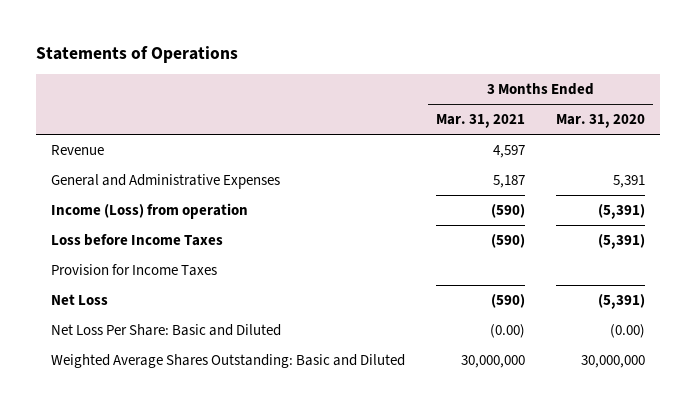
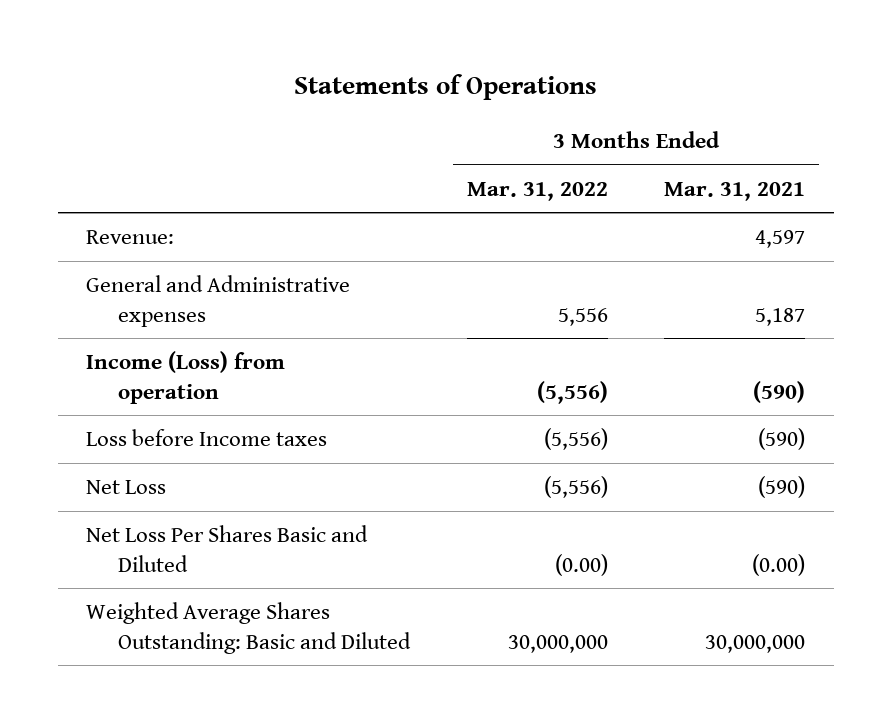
[555,114,645,129] Mar. 31, 2020 -> none
none -> [466,181,608,201] Mar. 31, 2022
[51,144,105,155] Revenue -> [86,230,175,245] Revenue:
[51,173,281,189] General and Administrative Expenses -> [86,275,351,327] General and Administrative expenses
[51,263,218,276] Provision for Income Taxes -> none
[51,233,224,246] Loss before Income Taxes -> [86,429,328,447] Loss before Income taxes
[51,323,282,336] Net Loss Per Share: Basic and Diluted -> [86,525,369,572] Net Loss Per Shares Basic and Diluted

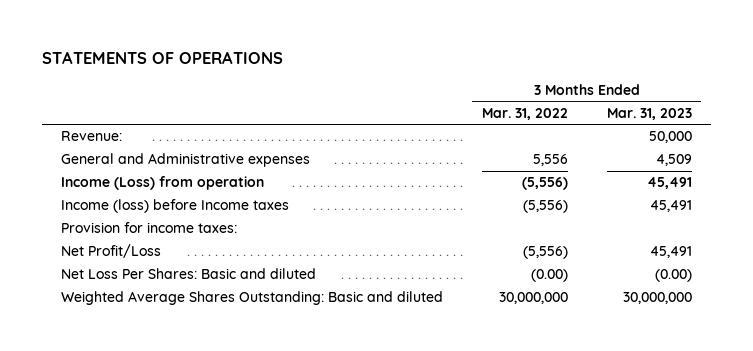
[293,73,597,100] Statements of Operations -> [42,51,284,65] STATEMENTS OF OPERATIONS
[664,181,806,201] Mar. 31, 2021 -> none
none -> [606,107,692,120] Mar. 31, 2023
[86,429,328,447] Loss before Income taxes -> [61,199,290,214] Income (loss) before Income taxes
none -> [61,222,238,234] Provision for income taxes:
[86,480,167,495] Net Loss -> [61,244,162,259] Net Profit/Loss
[86,525,369,572] Net Loss Per Shares Basic and Diluted -> [61,268,317,280] Net Loss Per Shares: Basic and diluted
[86,602,412,654] Weighted Average Shares Outstanding: Basic and Diluted -> [61,291,444,306] Weighted Average Shares Outstanding: Basic and diluted

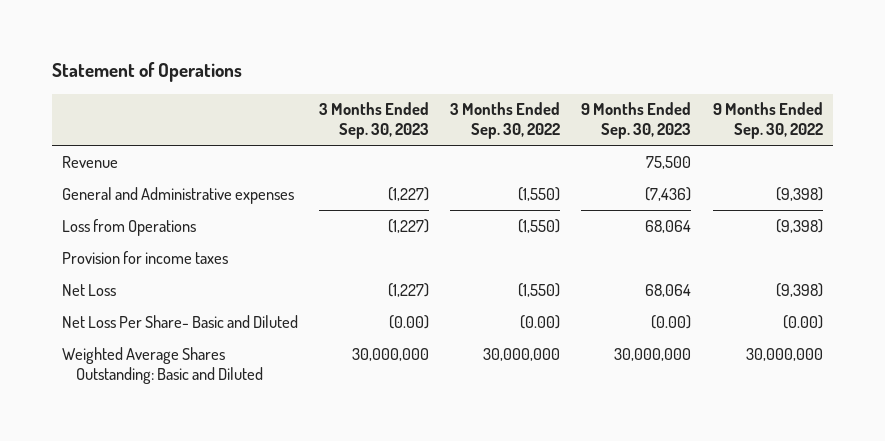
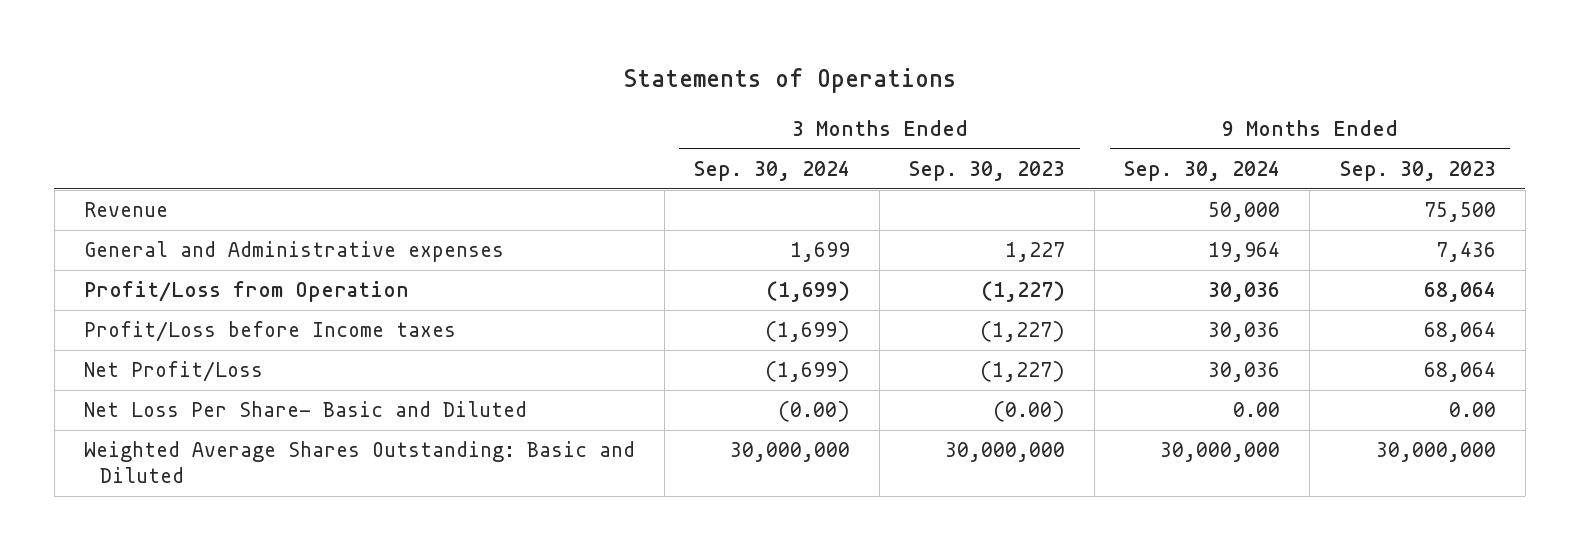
[51,62,242,83] Statement of Operations -> [622,68,956,94] Statements of Operations
[450,102,561,140] 3 Months Ended Sep. 30, 2022 -> none
[712,102,823,140] 9 Months Ended Sep. 30, 2022 -> none
none -> [693,160,850,181] Sep. 30, 2024
none -> [1124,160,1281,181] Sep. 30, 2024
[62,250,229,264] Provision for income taxes -> none
[388,186,430,201] (1,227) -> [1005,242,1066,263] 1,227
[645,186,692,201] (7,436) -> [1435,242,1496,263] 7,436
[62,218,197,236] Loss from Operations -> [83,281,409,303] Profit/Loss from Operation
none -> [83,321,456,343] Profit/Loss before Income taxes
[62,283,117,296] Net Loss -> [83,361,263,383] Net Profit/Loss
[651,314,692,329] (0.00) -> [1448,402,1496,418] 0.00

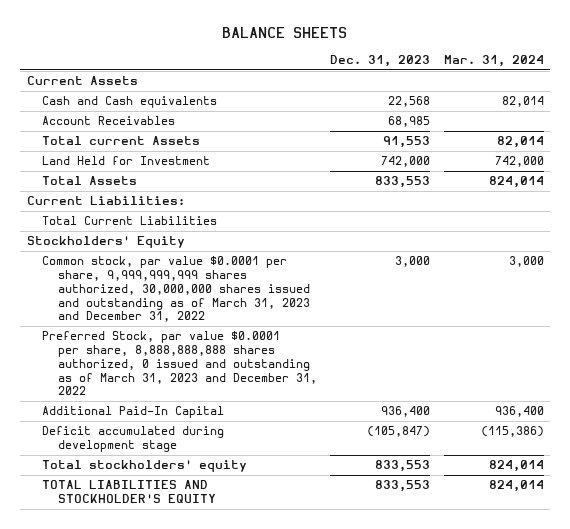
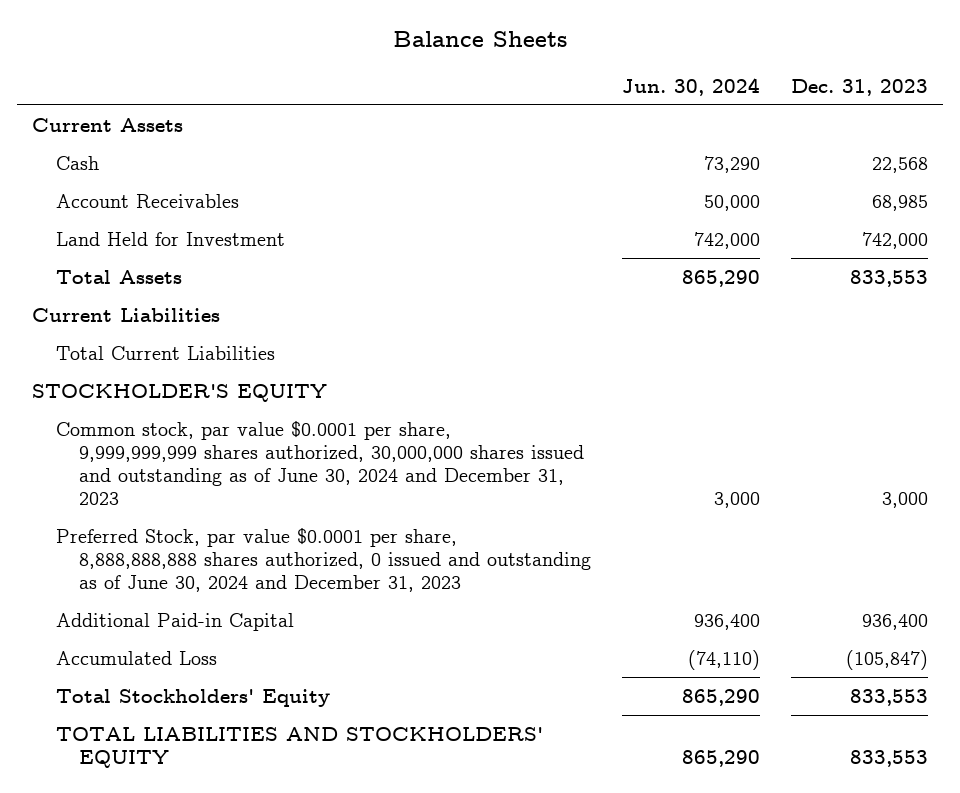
[222,26,348,38] BALANCE SHEETS -> [392,31,567,48] Balance Sheets
[443,55,544,68] Mar. 31, 2024 -> none
none -> [622,77,761,96] Jun. 30, 2024
[42,96,218,109] Cash and Cash equivalents -> [55,155,99,170] Cash
[42,136,201,146] Total current Assets -> none
[26,196,185,206] Current Liabilities: -> [31,307,220,322] Current Liabilities
[26,236,185,249] Stockholders' Equity -> [31,383,327,402] STOCKHOLDER'S EQUITY
[42,256,310,323] Common stock, par value $0.0001 per share, 9,999,999,999 shares authorized, 30,000,000 shares issued and outstanding as of March 31, 2023 and December 31, 2022 -> [55,420,585,506] Common stock, par value $0.0001 per share, 9,999,999,999 shares authorized, 30,000,000 shares issued and outstanding as of June 30, 2024 and December 31, 2023
[42,331,317,396] Preferred Stock, par value $0.0001 per share, 8,888,888,888 shares authorized, 0 issued and outstanding as of March 31, 2023 and December 31, 2022 -> [55,527,592,593] Preferred Stock, par value $0.0001 per share, 8,888,888,888 shares authorized, 0 issued and outstanding as of June 30, 2024 and December 31, 2023
[42,406,225,419] Additional Paid-In Capital -> [55,612,294,631] Additional Paid-in Capital
[42,426,225,453] Deficit accumulated during development stage -> [55,650,217,665] Accumulated Loss
[42,460,248,473] Total stockholders' equity -> [55,688,330,707] Total Stockholders' Equity
[42,480,216,504] TOTAL LIABILITIES AND STOCKHOLDER'S EQUITY -> [55,726,543,768] TOTAL LIABILITIES AND STOCKHOLDERS' EQUITY

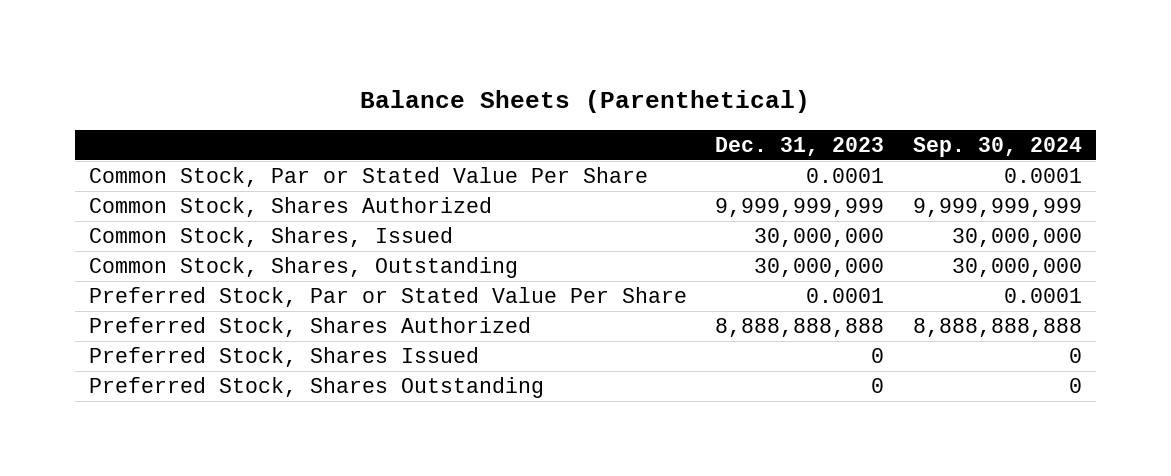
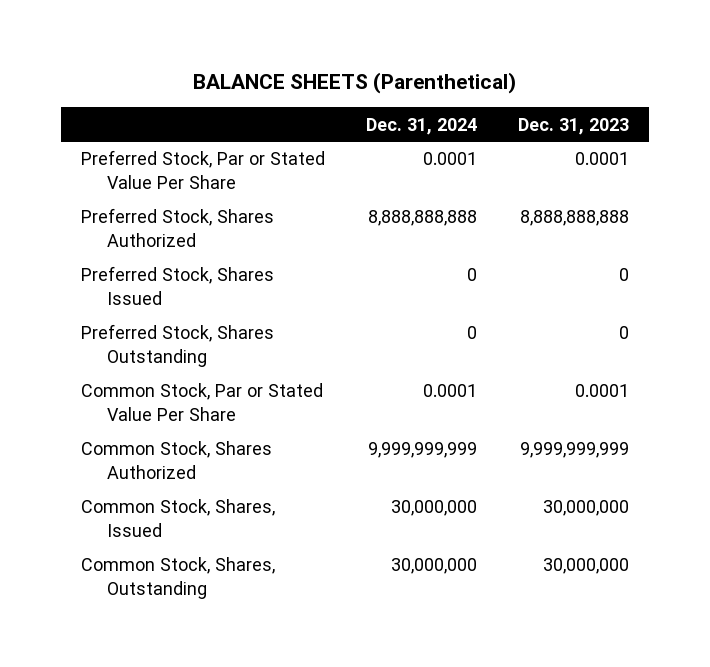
[360,90,811,114] Balance Sheets (Parenthetical) -> [193,72,517,95] BALANCE SHEETS (Parenthetical)
[912,136,1082,157] Sep. 30, 2024 -> none
none -> [366,117,478,135] Dec. 31, 2024
[89,167,649,188] Common Stock, Par or Stated Value Per Share -> [81,383,324,421] Common Stock, Par or Stated Value Per Share
[89,197,493,218] Common Stock, Shares Authorized -> [81,441,273,479] Common Stock, Shares Authorized
[89,227,454,248] Common Stock, Shares, Issued -> [81,499,276,537] Common Stock, Shares, Issued
[89,257,519,279] Common Stock, Shares, Outstanding -> [81,557,276,599] Common Stock, Shares, Outstanding

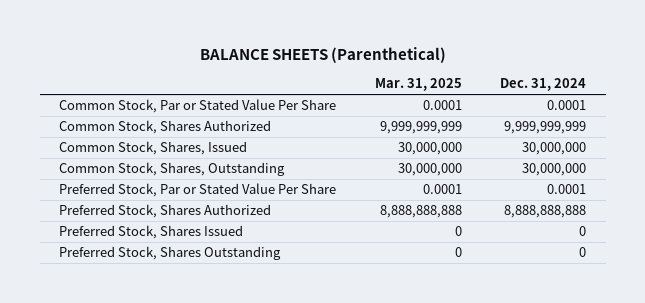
[517,117,629,135] Dec. 31, 2023 -> none
none -> [374,78,462,92] Mar. 31, 2025
[81,150,326,189] Preferred Stock, Par or Stated Value Per Share -> [59,183,337,198] Preferred Stock, Par or Stated Value Per Share
[81,208,275,247] Preferred Stock, Shares Authorized -> [59,204,272,219] Preferred Stock, Shares Authorized
[81,266,275,305] Preferred Stock, Shares Issued -> [59,225,244,240] Preferred Stock, Shares Issued
[81,324,275,367] Preferred Stock, Shares Outstanding -> [59,246,282,261] Preferred Stock, Shares Outstanding

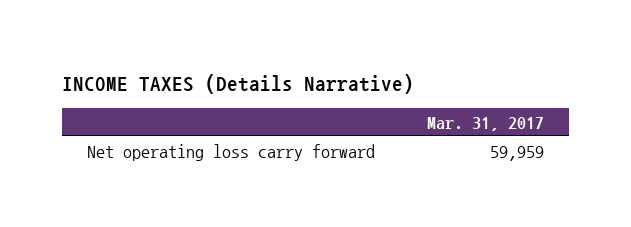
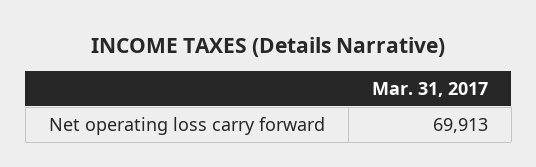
[489,145,544,161] 59,959 -> [432,117,488,133] 69,913

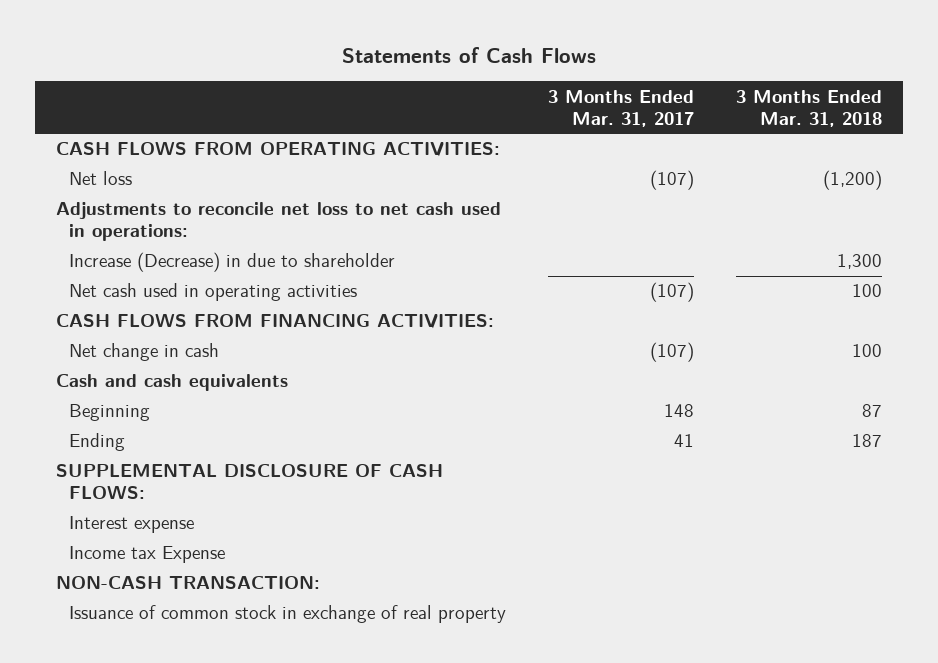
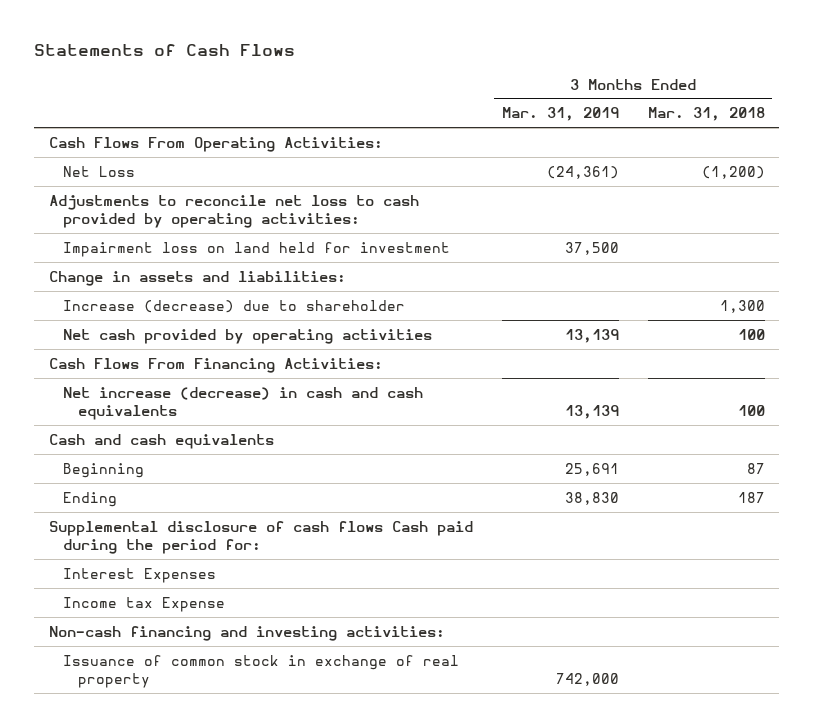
[548,89,695,127] 3 Months Ended Mar. 31, 2017 -> none
none -> [501,107,619,122] Mar. 31, 2019
[55,202,501,242] Adjustments to reconcile net loss to net cash used in operations: -> none
[69,343,220,362] Net change in cash -> none
[55,142,500,158] CASH FLOWS FROM OPERATING ACTIVITIES: -> [48,136,383,152] Cash Flows From Operating Activities:
[69,171,133,186] Net loss -> [63,165,136,177] Net Loss
none -> [48,194,419,228] Adjustments to reconcile net loss to cash provided by operating activities:
none -> [63,241,451,257] Impairment loss on land held for investment
none -> [48,270,346,286] Change in assets and liabilities:
[69,252,396,273] Increase (Decrease) in due to shareholder -> [63,299,406,313] Increase (decrease) due to shareholder
[69,283,358,302] Net cash used in operating activities -> [63,328,433,344] Net cash provided by operating activities
[55,314,494,330] CASH FLOWS FROM FINANCING ACTIVITIES: -> [48,357,383,373] Cash Flows From Financing Activities:
none -> [63,386,424,420] Net increase (decrease) in cash and cash equivalents
[55,464,443,500] SUPPLEMENTAL DISCLOSURE OF CASH FLOWS: -> [48,520,473,554] Supplemental disclosure of cash flows Cash paid during the period for:
[69,516,195,534] Interest expense -> [63,567,217,583] Interest Expenses
[55,576,320,590] NON-CASH TRANSACTION: -> none
none -> [48,625,445,641] Non-cash financing and investing activities:

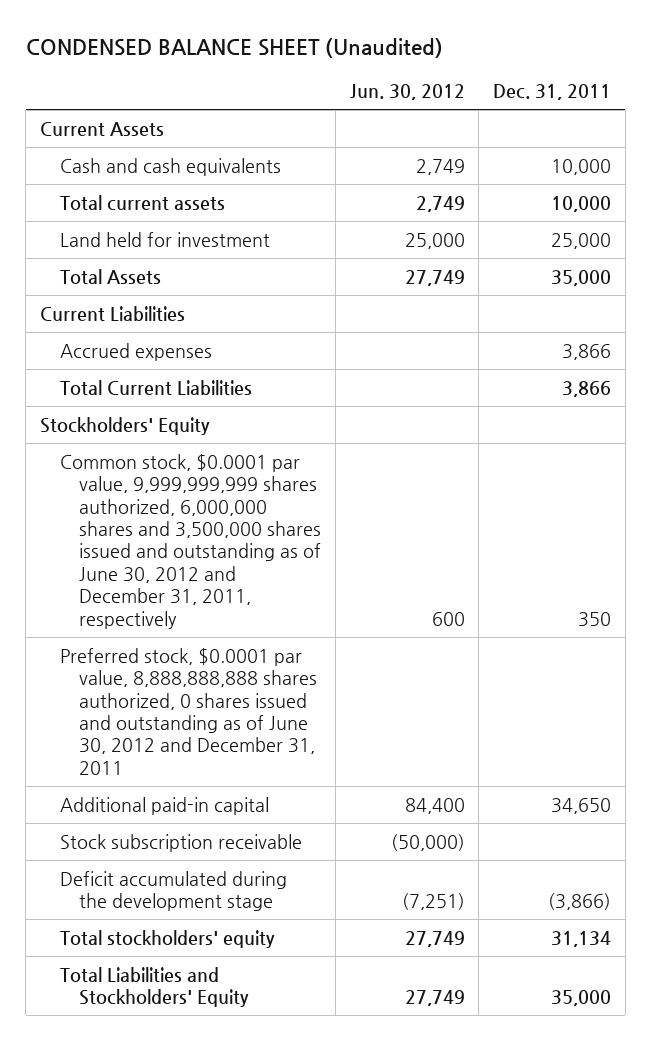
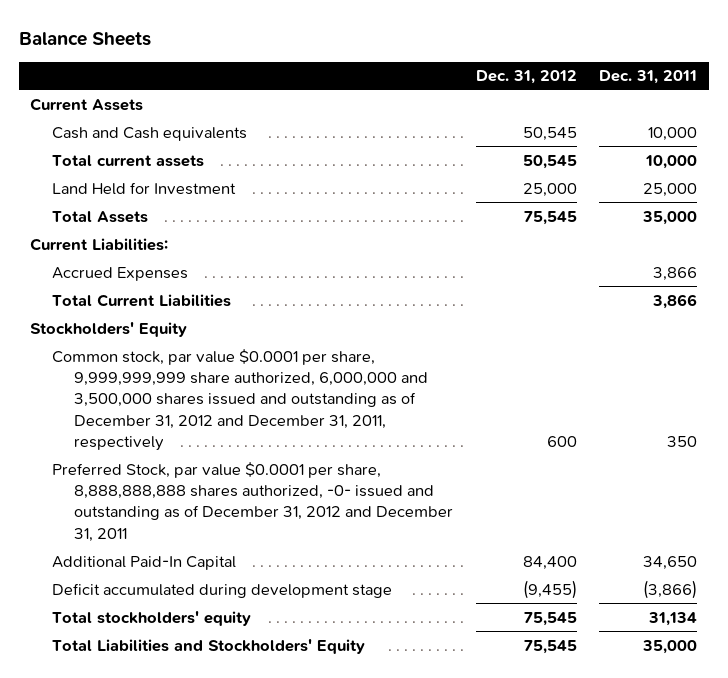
[25,38,443,59] CONDENSED BALANCE SHEET (Unaudited) -> [19,31,152,46] Balance Sheets
[349,84,465,101] Jun. 30, 2012 -> none
none -> [475,70,577,85] Dec. 31, 2012
[59,157,281,176] Cash and cash equivalents -> [52,126,248,141] Cash and Cash equivalents
[59,231,270,247] Land held for investment -> [52,181,237,195] Land Held for Investment
[40,305,186,321] Current Liabilities -> [30,237,169,251] Current Liabilities:
[59,342,212,361] Accrued expenses -> [52,266,189,281] Accrued Expenses
[59,833,302,852] Stock subscription receivable -> none
[59,453,322,629] Common stock, $0.0001 par value, 9,999,999,999 shares authorized, 6,000,000 shares and 3,500,000 shares issued and outstanding as of June 30, 2012 and December 31, 2011, respectively -> [52,348,429,451] Common stock, par value $0.0001 per share, 9,999,999,999 share authorized, 6,000,000 and 3,500,000 shares issued and outstanding as of December 31, 2012 and December 31, 2011, respectively
[59,647,318,775] Preferred stock, $0.0001 par value, 8,888,888,888 shares authorized, 0 shares issued and outstanding as of June 30, 2012 and December 31, 2011 -> [52,461,454,542] Preferred Stock, par value $0.0001 per share, 8,888,888,888 shares authorized, -0- issued and outstanding as of December 31, 2012 and December 31, 2011
[59,796,269,815] Additional paid-in capital -> [52,555,237,570] Additional Paid-In Capital
[59,870,287,912] Deficit accumulated during the development stage -> [52,582,393,598] Deficit accumulated during development stage

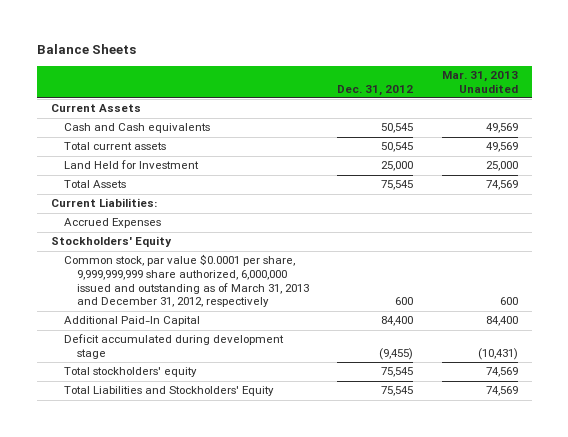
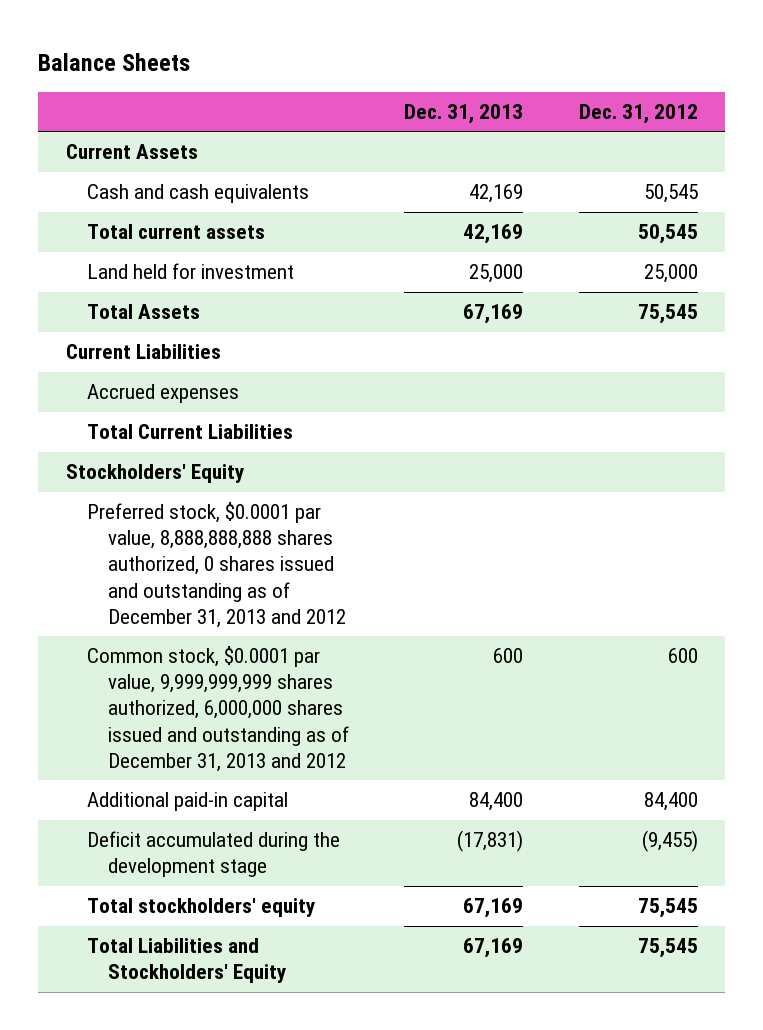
[441,70,518,93] Mar. 31, 2013 Unaudited -> none
none -> [404,103,524,124] Dec. 31, 2013
[63,123,210,134] Cash and Cash equivalents -> [86,184,309,204] Cash and cash equivalents
[63,160,199,170] Land Held for Investment -> [86,263,294,280] Land held for investment
[50,198,157,208] Current Liabilities: -> [65,344,221,360] Current Liabilities
[63,218,161,229] Accrued Expenses -> [86,384,239,404] Accrued expenses
none -> [86,424,293,440] Total Current Liabilities
none -> [86,502,347,628] Preferred stock, $0.0001 par value, 8,888,888,888 shares authorized, 0 shares issued and outstanding as of December 31, 2013 and 2012
[63,254,309,308] Common stock, par value $0.0001 per share, 9,999,999,999 share authorized, 6,000,000 issued and outstanding as of March 31, 2013 and December 31, 2012, respectively -> [86,646,350,772] Common stock, $0.0001 par value, 9,999,999,999 shares authorized, 6,000,000 shares issued and outstanding as of December 31, 2013 and 2012
[63,316,200,327] Additional Paid-In Capital -> [86,792,288,812] Additional paid-in capital
[63,334,284,359] Deficit accumulated during development stage -> [86,831,340,878] Deficit accumulated during the development stage

